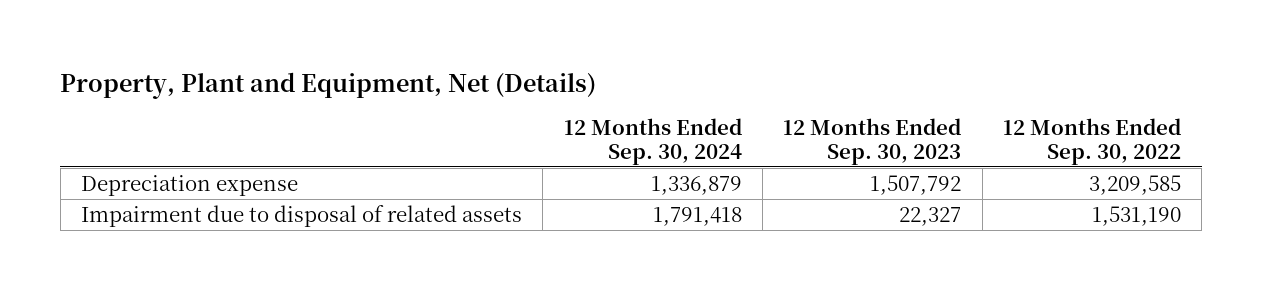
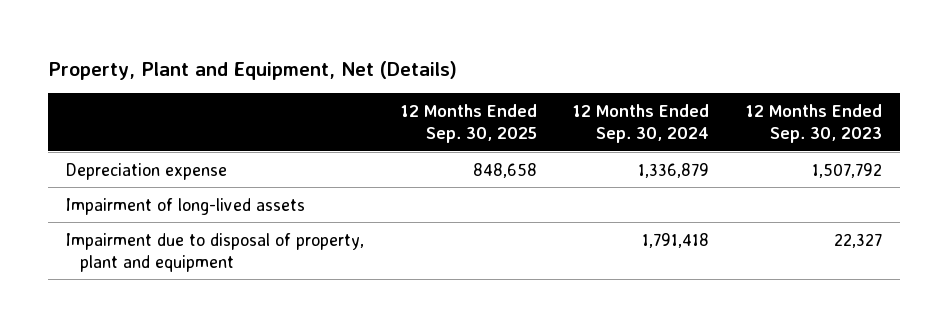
[1003,118,1182,165] 12 Months Ended Sep. 30, 2022 -> none
none -> [399,104,537,144] 12 Months Ended Sep. 30, 2025
none -> [66,197,306,215] Impairment of long-lived assets
[80,204,522,227] Impairment due to disposal of related assets -> [66,232,365,272] Impairment due to disposal of property, plant and equipment

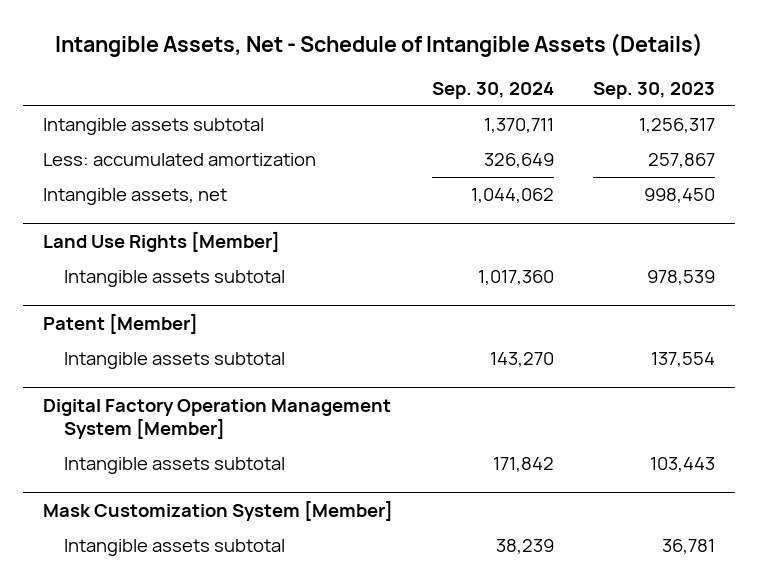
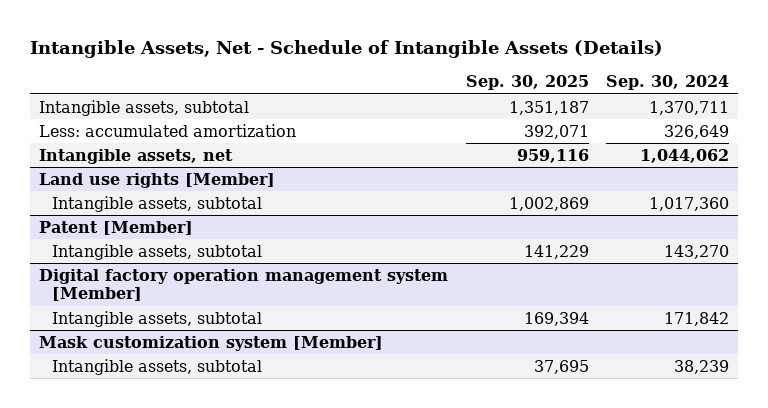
[593,82,716,100] Sep. 30, 2023 -> none
none -> [465,75,589,91] Sep. 30, 2025
[42,118,264,136] Intangible assets subtotal -> [39,99,250,116] Intangible assets, subtotal
[42,231,280,253] Land Use Rights [Member] -> [39,172,276,188] Land use rights [Member]
[63,270,285,288] Intangible assets subtotal -> [51,195,262,212] Intangible assets, subtotal
[63,352,285,370] Intangible assets subtotal -> [51,243,262,260] Intangible assets, subtotal
[42,399,391,440] Digital Factory Operation Management System [Member] -> [39,268,449,302] Digital factory operation management system [Member]
[63,457,285,475] Intangible assets subtotal -> [51,310,262,327] Intangible assets, subtotal
[42,500,393,522] Mask Customization System [Member] -> [39,335,384,351] Mask customization system [Member]
[63,539,285,557] Intangible assets subtotal -> [51,358,262,375] Intangible assets, subtotal

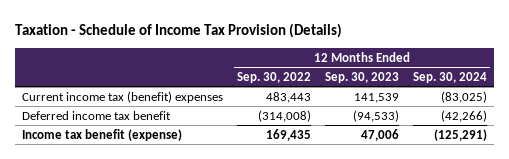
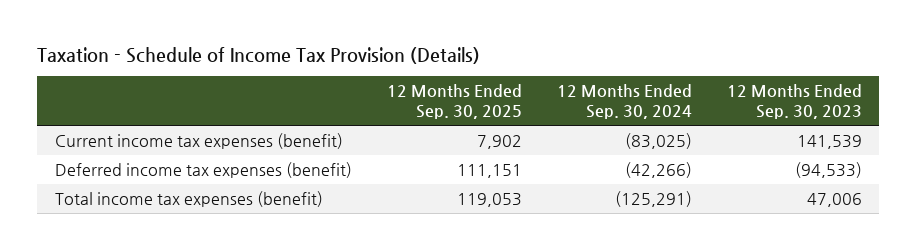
[236,72,311,84] Sep. 30, 2022 -> none
none -> [386,84,522,120] 12 Months Ended Sep. 30, 2025
[22,90,224,103] Current income tax (benefit) expenses -> [54,133,343,150] Current income tax expenses (benefit)
[22,110,172,120] Deferred income tax benefit -> [54,162,352,179] Deferred income tax expenses (benefit)
[22,128,183,141] Income tax benefit (expense) -> [54,191,323,208] Total income tax expenses (benefit)

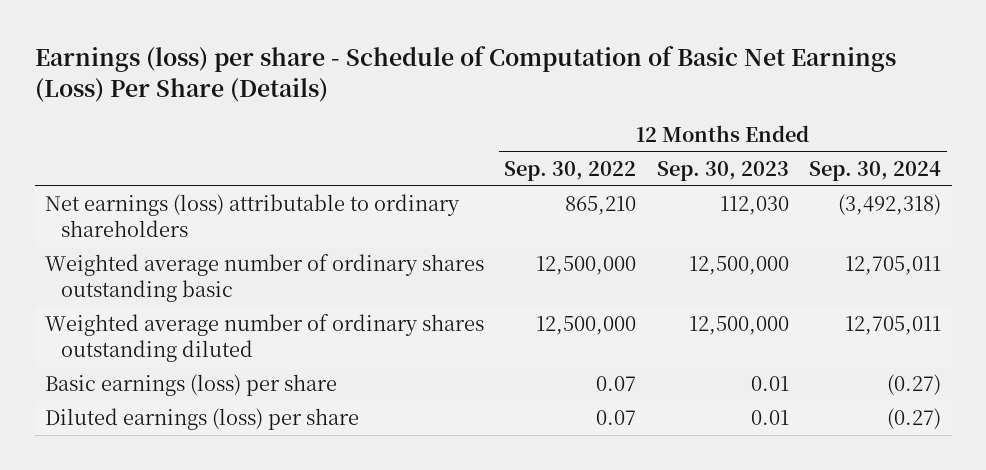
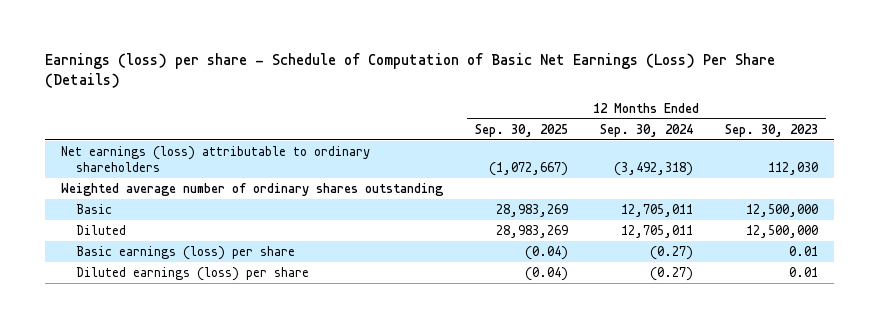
[504,160,637,181] Sep. 30, 2022 -> none
none -> [474,123,568,137] Sep. 30, 2025
none -> [60,182,444,196] Weighted average number of ordinary shares outstanding
[44,254,484,303] Weighted average number of ordinary shares outstanding basic -> [76,203,113,214] Basic
[44,314,484,363] Weighted average number of ordinary shares outstanding diluted -> [76,224,127,235] Diluted

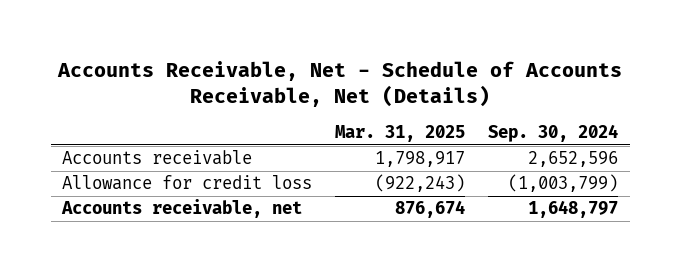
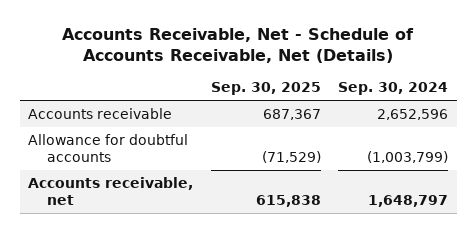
[335,125,466,143] Mar. 31, 2025 -> none
none -> [210,82,321,96] Sep. 30, 2025
[62,175,313,191] Allowance for credit loss -> [28,133,189,162] Allowance for doubtful accounts

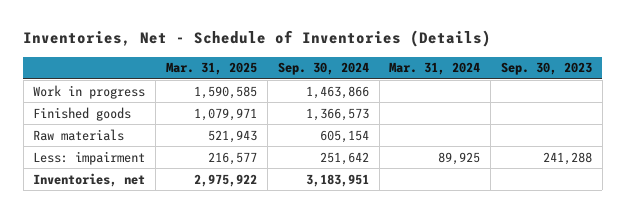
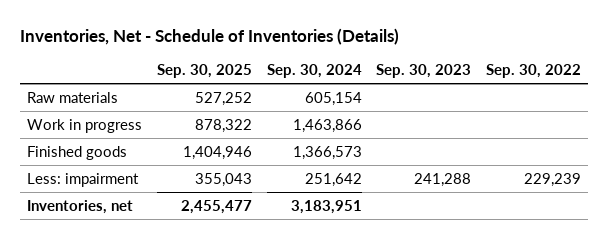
[166,62,258,76] Mar. 31, 2025 -> none
[389,62,481,76] Mar. 31, 2024 -> none
none -> [156,64,252,79] Sep. 30, 2025
none -> [486,64,582,79] Sep. 30, 2022
[33,128,125,141] Raw materials -> [27,91,119,103] Raw materials

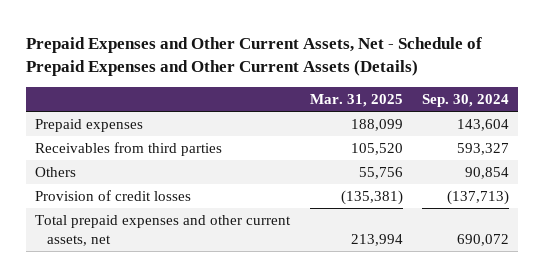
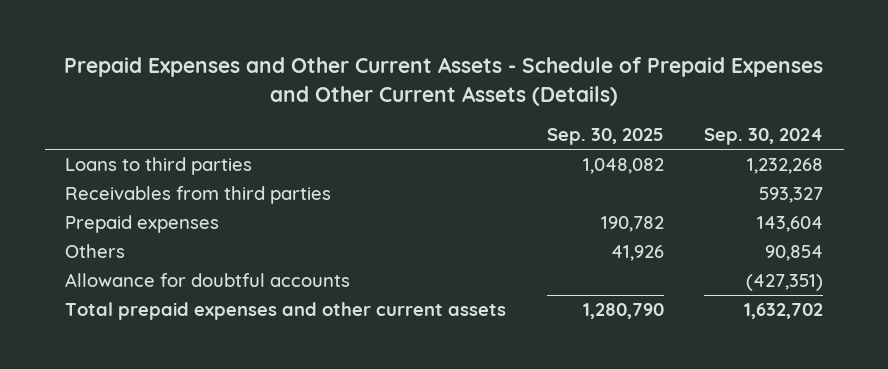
[25,36,482,77] Prepaid Expenses and Other Current Assets, Net - Schedule of Prepaid Expenses and Other Current Assets (Details) -> [64,57,824,106] Prepaid Expenses and Other Current Assets - Schedule of Prepaid Expenses and Other Current Assets (Details)
[309,94,403,108] Mar. 31, 2025 -> none
none -> [546,128,664,146] Sep. 30, 2025
none -> [64,157,252,176] Loans to third parties
[35,118,144,132] Prepaid expenses -> [64,215,219,234] Prepaid expenses
[35,189,192,201] Provision of credit losses -> none
none -> [64,273,350,288] Allowance for doubtful accounts
[35,214,292,246] Total prepaid expenses and other current assets, net -> [64,302,506,321] Total prepaid expenses and other current assets
[456,233,509,246] 690,072 -> [744,303,824,320] 1,632,702

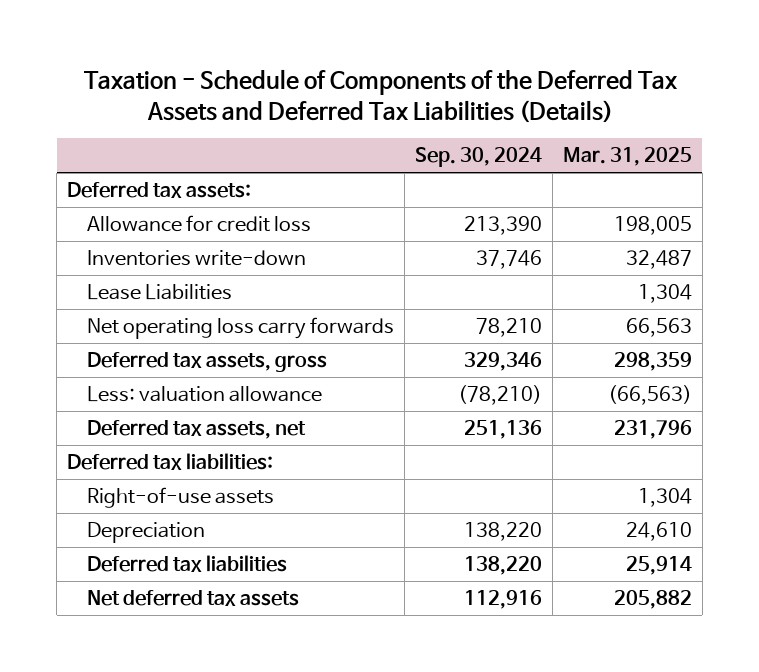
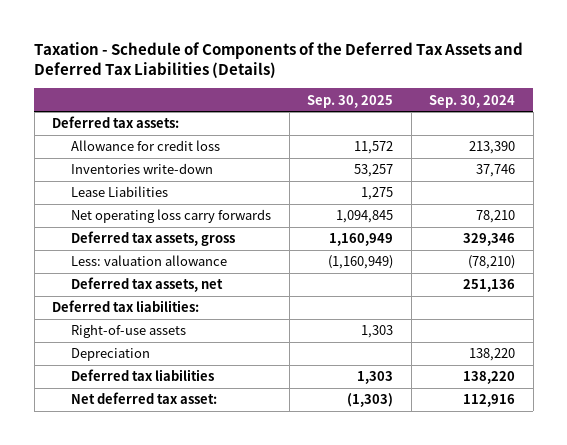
[562,147,692,167] Mar. 31, 2025 -> none
none -> [307,94,394,108] Sep. 30, 2025
[87,590,300,607] Net deferred tax assets -> [71,392,218,405] Net deferred tax asset:

